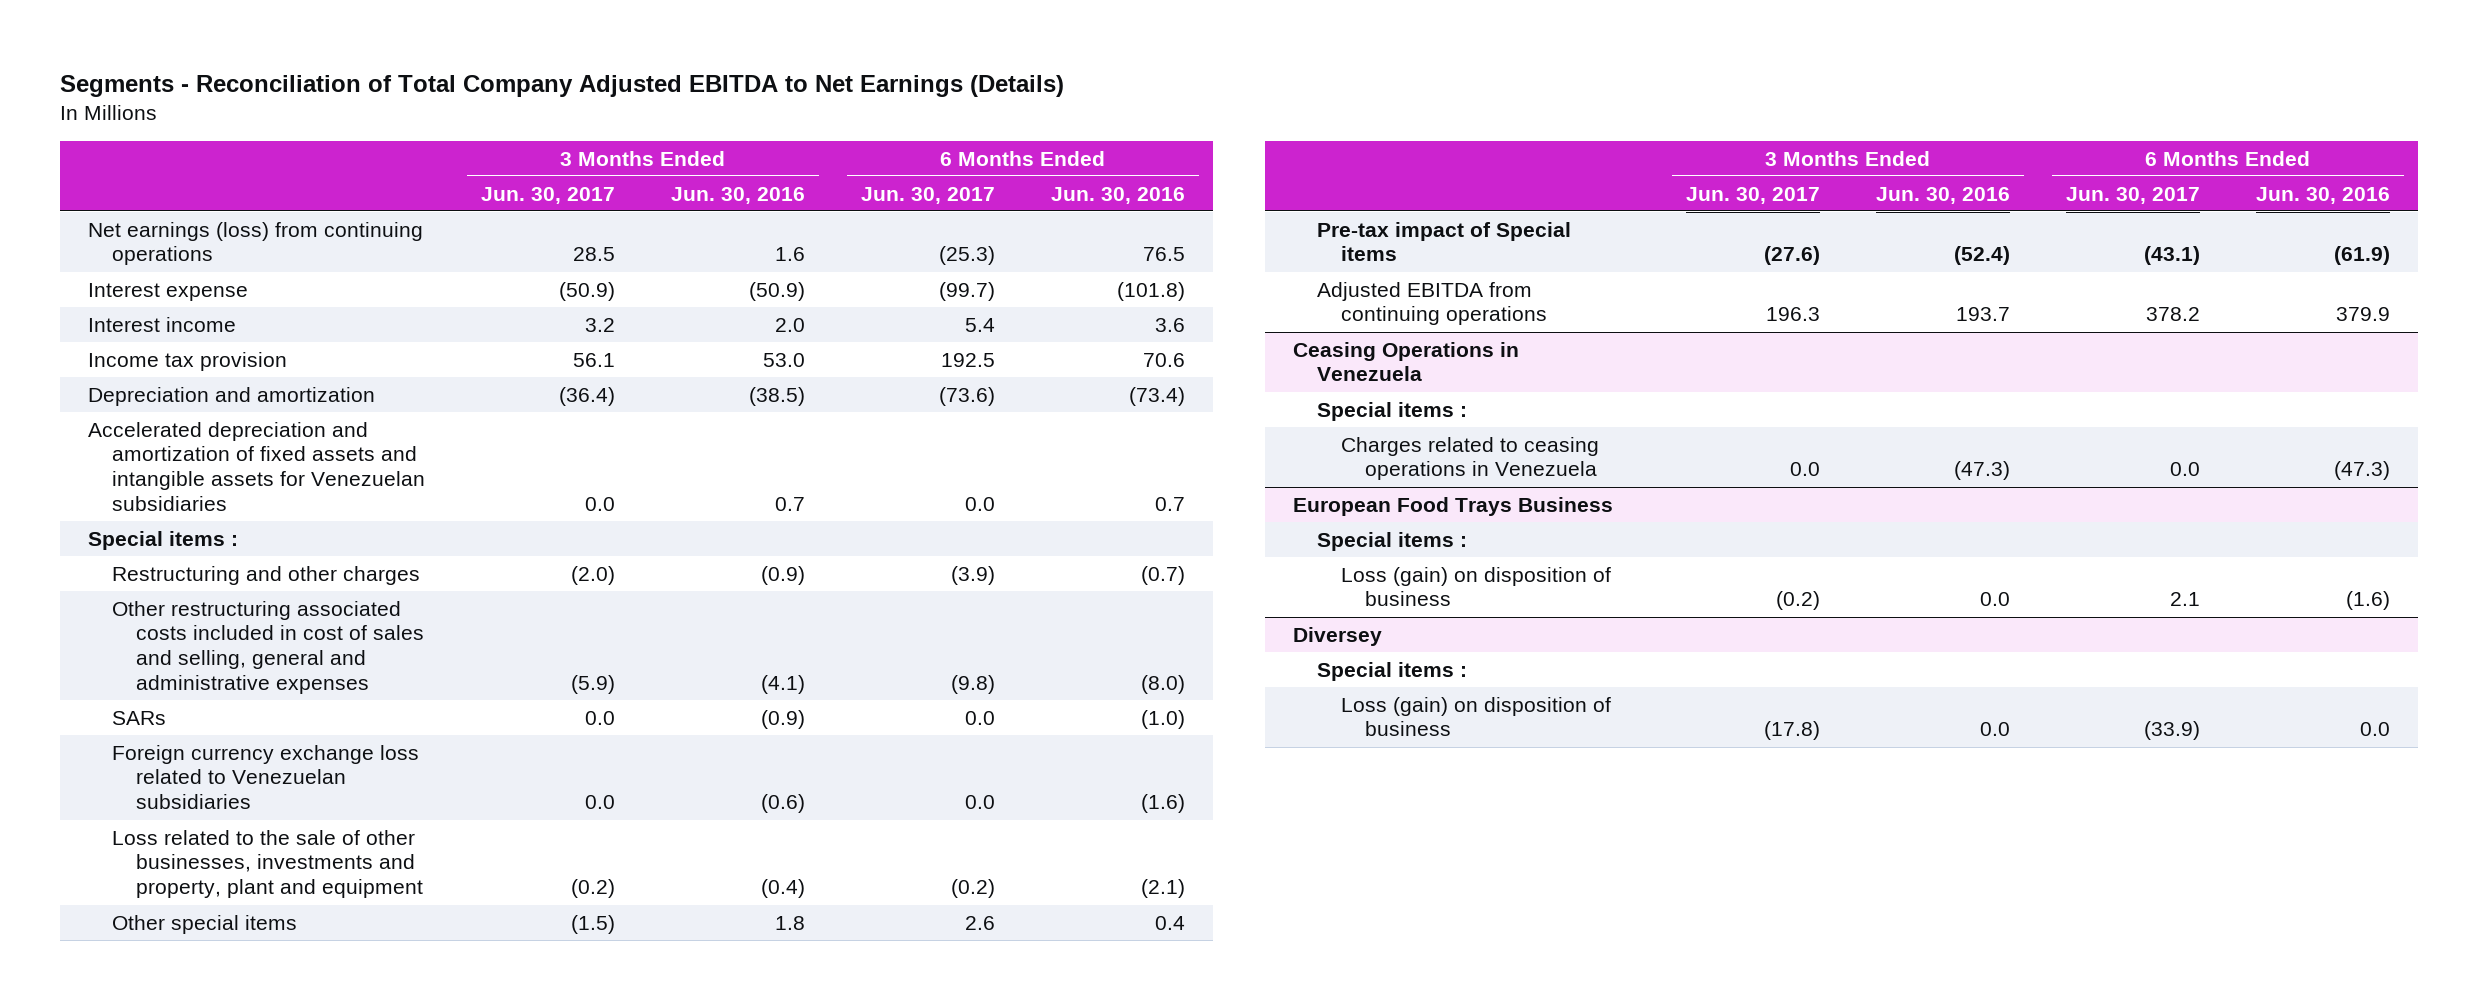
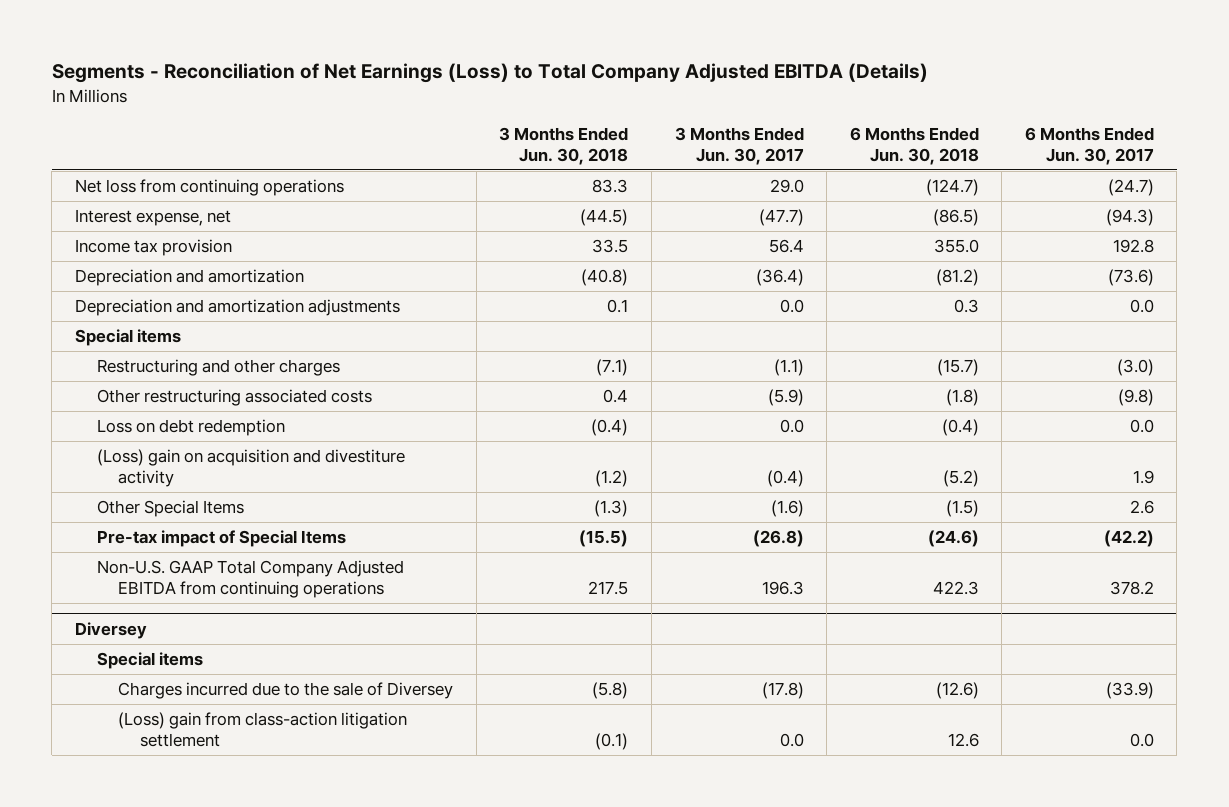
[59,75,1064,98] Segments - Reconciliation of Total Company Adjusted EBITDA to Net Earnings (Details) -> [51,63,928,84] Segments - Reconciliation of Net Earnings (Loss) to Total Company Adjusted EBITDA (Details)
[670,186,805,204] Jun. 30, 2016 -> none
[1050,186,1185,204] Jun. 30, 2016 -> none
none -> [499,126,629,165] 3 Months Ended Jun. 30, 2018
none -> [849,126,979,165] 6 Months Ended Jun. 30, 2018
[87,316,236,332] Interest income -> none
[87,221,423,266] Net earnings (loss) from continuing operations -> [74,179,344,197] Net loss from continuing operations
[572,247,615,262] 28.5 -> [769,179,804,194] 29.0
[938,246,995,266] (25.3) -> [1107,179,1154,197] (24.7)
[87,282,248,301] Interest expense -> [74,209,231,227] Interest expense, net
[558,281,615,301] (50.9) -> [758,209,804,227] (47.7)
[938,281,995,301] (99.7) -> [1105,209,1154,227] (94.3)
[572,352,615,367] 56.1 -> [768,239,804,254] 56.4
[940,352,995,367] 192.5 -> [1112,239,1154,254] 192.8
[111,710,166,725] SARs -> none
[111,744,419,810] Foreign currency exchange loss related to Venezuelan subsidiaries -> none
[111,829,423,899] Loss related to the sale of other businesses, investments and property, plant and equipment -> none
[1292,341,1519,382] Ceasing Operations in Venezuela -> none
[1316,401,1467,421] Special items : -> none
[1340,436,1599,481] Charges related to ceasing operations in Venezuela -> none
[1292,496,1613,516] European Food Trays Business -> none
[1316,531,1467,551] Special items : -> none
[1340,566,1611,607] Loss (gain) on disposition of business -> none
[87,421,425,512] Accelerated depreciation and amortization of fixed assets and intangible assets for Venezuelan subsidiaries -> [74,299,400,317] Depreciation and amortization adjustments
[87,530,238,550] Special items : -> [74,329,181,347] Special items
[570,565,615,585] (2.0) -> [773,359,804,377] (1.1)
[950,565,995,585] (3.9) -> [1116,359,1154,377] (3.0)
[111,600,424,695] Other restructuring associated costs included in cost of sales and selling, general and administrative expenses -> [96,389,372,407] Other restructuring associated costs
none -> [96,419,285,437] Loss on debt redemption
none -> [96,449,405,487] (Loss) gain on acquisition and divestiture activity
[111,914,297,934] Other special items -> [96,500,244,518] Other Special Items
[570,914,615,934] (1.5) -> [770,500,804,518] (1.6)
[1316,221,1571,262] Pre-tax impact of Special items -> [96,530,346,548] Pre-tax impact of Special Items
[1763,246,1820,266] (27.6) -> [752,530,804,548] (26.8)
[2143,246,2200,266] (43.1) -> [1103,530,1154,548] (42.2)
[1316,281,1547,326] Adjusted EBITDA from continuing operations -> [96,560,404,598] Non-U.S. GAAP Total Company Adjusted EBITDA from continuing operations
[1316,661,1467,681] Special items : -> [96,652,203,670] Special items
[1340,696,1611,737] Loss (gain) on disposition of business -> [118,682,454,700] Charges incurred due to the sale of Diversey
none -> [118,712,408,747] (Loss) gain from class-action litigation settlement

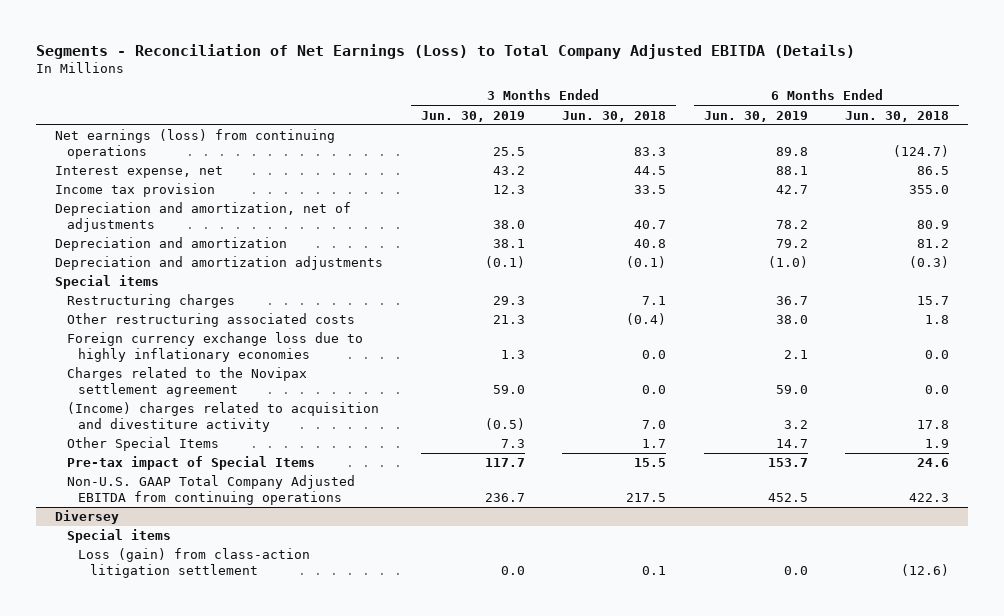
[674,126,804,165] 3 Months Ended Jun. 30, 2017 -> none
[1024,126,1154,165] 6 Months Ended Jun. 30, 2017 -> none
none -> [420,110,525,122] Jun. 30, 2019
none -> [703,110,808,122] Jun. 30, 2019
[74,179,344,197] Net loss from continuing operations -> [55,129,336,159] Net earnings (loss) from continuing operations
[580,209,629,227] (44.5) -> [634,166,667,176] 44.5
[932,209,979,227] (86.5) -> [917,166,950,176] 86.5
none -> [55,202,352,232] Depreciation and amortization, net of adjustments
[581,269,629,287] (40.8) -> [634,239,667,249] 40.8
[935,269,979,287] (81.2) -> [917,239,950,249] 81.2
[607,299,629,314] 0.1 -> [626,256,667,269] (0.1)
[953,299,979,314] 0.3 -> [909,256,950,269] (0.3)
[96,419,285,437] Loss on debt redemption -> none
[96,359,340,377] Restructuring and other charges -> [66,294,235,309] Restructuring charges
[596,359,629,377] (7.1) -> [642,296,667,306] 7.1
[936,359,979,377] (15.7) -> [917,296,950,306] 15.7
[603,389,629,404] 0.4 -> [626,313,667,326] (0.4)
[945,389,979,407] (1.8) -> [925,315,950,325] 1.8
none -> [66,332,363,362] Foreign currency exchange loss due to highly inflationary economies
none -> [66,367,307,397] Charges related to the Novipax settlement agreement
[96,449,405,487] (Loss) gain on acquisition and divestiture activity -> [66,402,379,432] (Income) charges related to acquisition and divestiture activity
[595,469,629,487] (1.2) -> [642,419,667,429] 7.0
[942,469,979,487] (5.2) -> [917,419,950,429] 17.8
[594,500,629,518] (1.3) -> [642,439,667,449] 1.7
[945,500,979,518] (1.5) -> [925,439,950,449] 1.9
[579,530,629,548] (15.5) -> [634,458,667,468] 15.5
[927,530,979,548] (24.6) -> [917,458,950,468] 24.6
[118,682,454,700] Charges incurred due to the sale of Diversey -> none
[118,712,408,747] (Loss) gain from class-action litigation settlement -> [78,548,311,578] Loss (gain) from class-action litigation settlement
[595,732,629,750] (0.1) -> [642,565,667,575] 0.1
[947,732,979,747] 12.6 -> [901,563,950,576] (12.6)

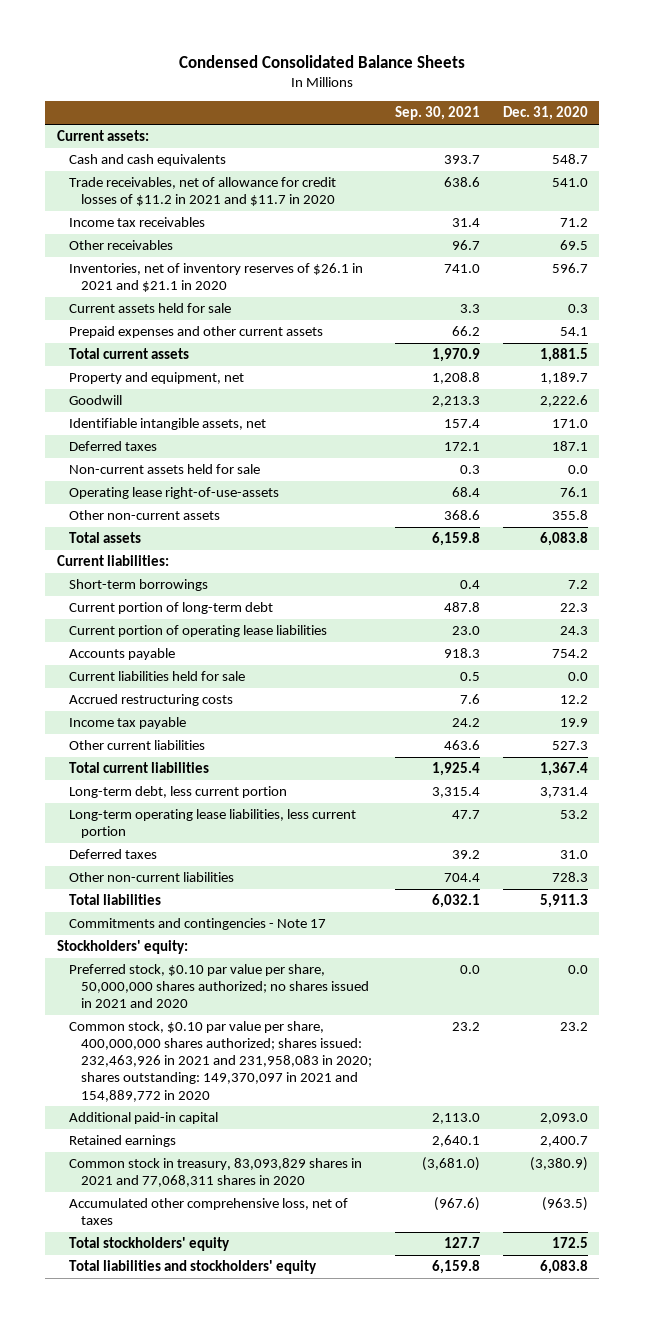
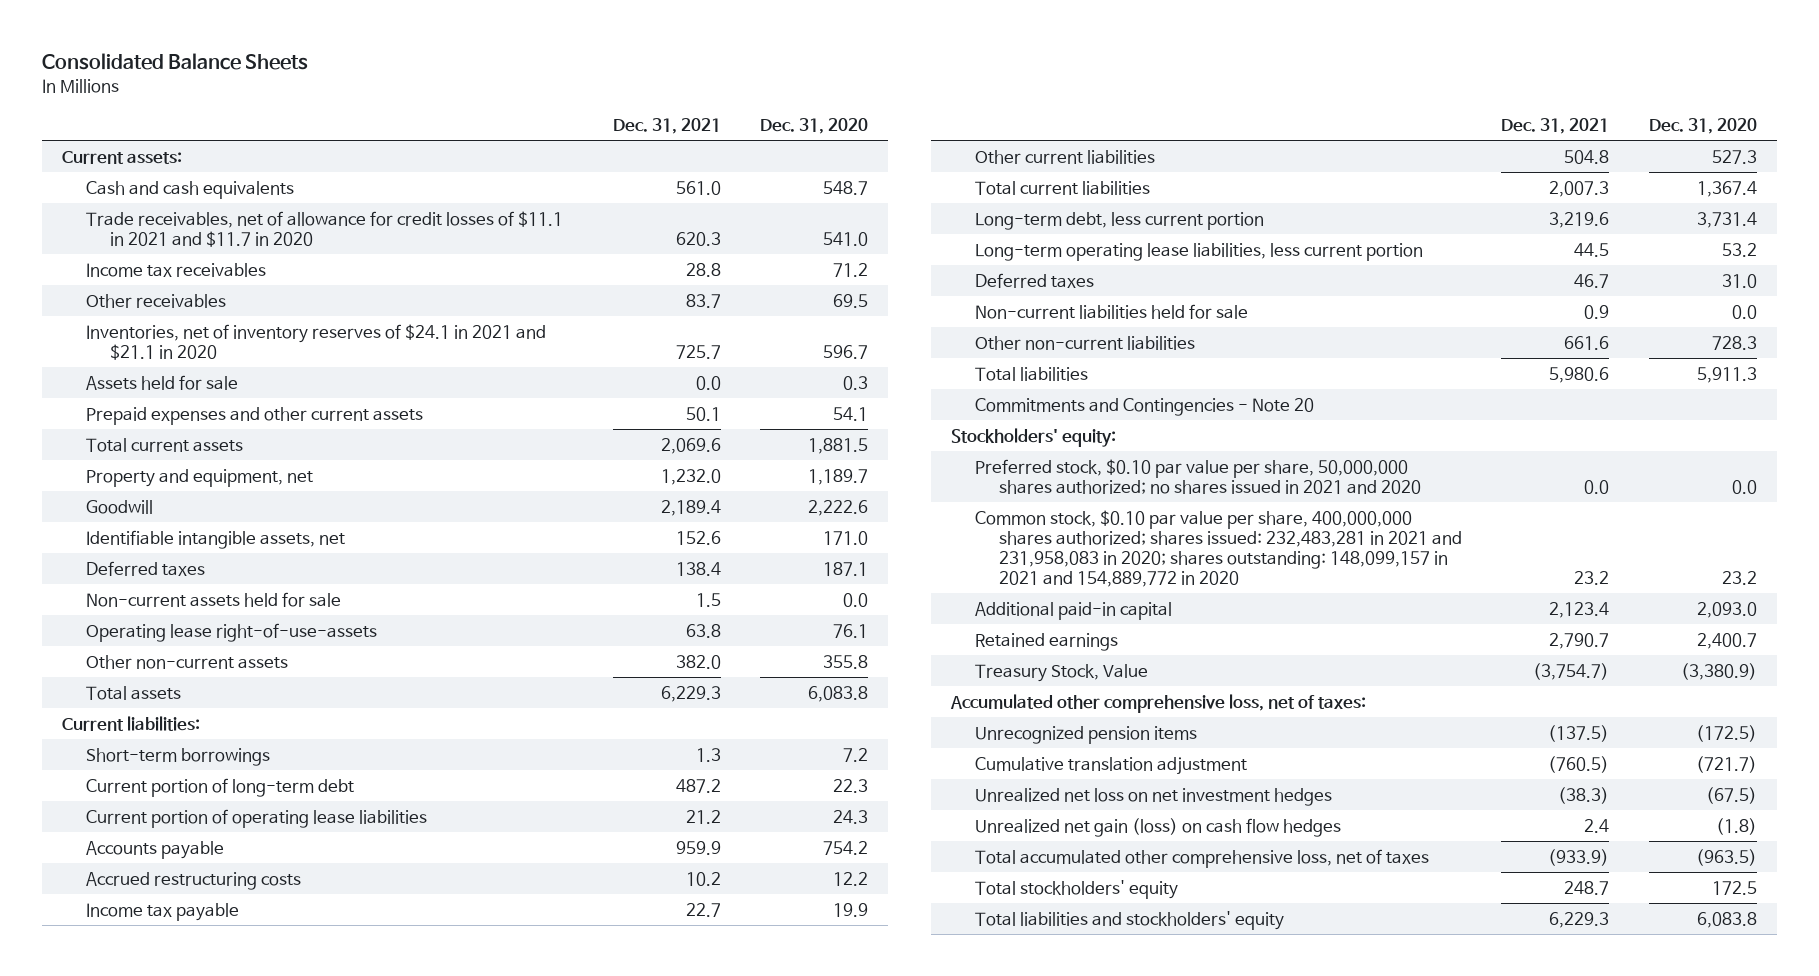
[179,54,466,68] Condensed Consolidated Balance Sheets -> [42,52,309,70] Consolidated Balance Sheets
[394,106,480,121] Sep. 30, 2021 -> none
none -> [612,117,721,134] Dec. 31, 2021
[68,177,336,207] Trade receivables, net of allowance for credit losses of $11.2 in 2021 and $11.7 in 2020 -> [85,210,563,247] Trade receivables, net of allowance for credit losses of $11.1 in 2021 and $11.7 in 2020
[68,263,363,293] Inventories, net of inventory reserves of $26.1 in 2021 and $21.1 in 2020 -> [85,323,546,360] Inventories, net of inventory reserves of $24.1 in 2021 and $21.1 in 2020
[68,303,231,314] Current assets held for sale -> [85,374,238,390] Assets held for sale
[68,671,245,682] Current liabilities held for sale -> none
none -> [974,303,1248,319] Non-current liabilities held for sale
[68,918,326,931] Commitments and contingencies - Note 17 -> [974,397,1314,416] Commitments and Contingencies - Note 20
[68,1021,372,1102] Common stock, $0.10 par value per share, 400,000,000 shares authorized; shares issued: 232,463,926 in 2021 and 231,958,083 in 2020; shares outstanding: 149,370,097 in 2021 and 154,889,772 in 2020 -> [974,509,1462,587] Common stock, $0.10 par value per share, 400,000,000 shares authorized; shares issued: 232,483,281 in 2021 and 231,958,083 in 2020; shares outstanding: 148,099,157 in 2021 and 154,889,772 in 2020
[68,1158,362,1188] Common stock in treasury, 83,093,829 shares in 2021 and 77,068,311 shares in 2020 -> [974,663,1148,682] Treasury Stock, Value
none -> [949,693,1366,713] Accumulated other comprehensive loss, net of taxes:
none -> [974,725,1197,744] Unrecognized pension items
none -> [974,756,1247,775] Cumulative translation adjustment
none -> [974,787,1332,806] Unrealized net loss on net investment hedges
none -> [974,817,1341,837] Unrealized net gain (loss) on cash flow hedges
[68,1198,348,1226] Accumulated other comprehensive loss, net of taxes -> [974,848,1429,868] Total accumulated other comprehensive loss, net of taxes

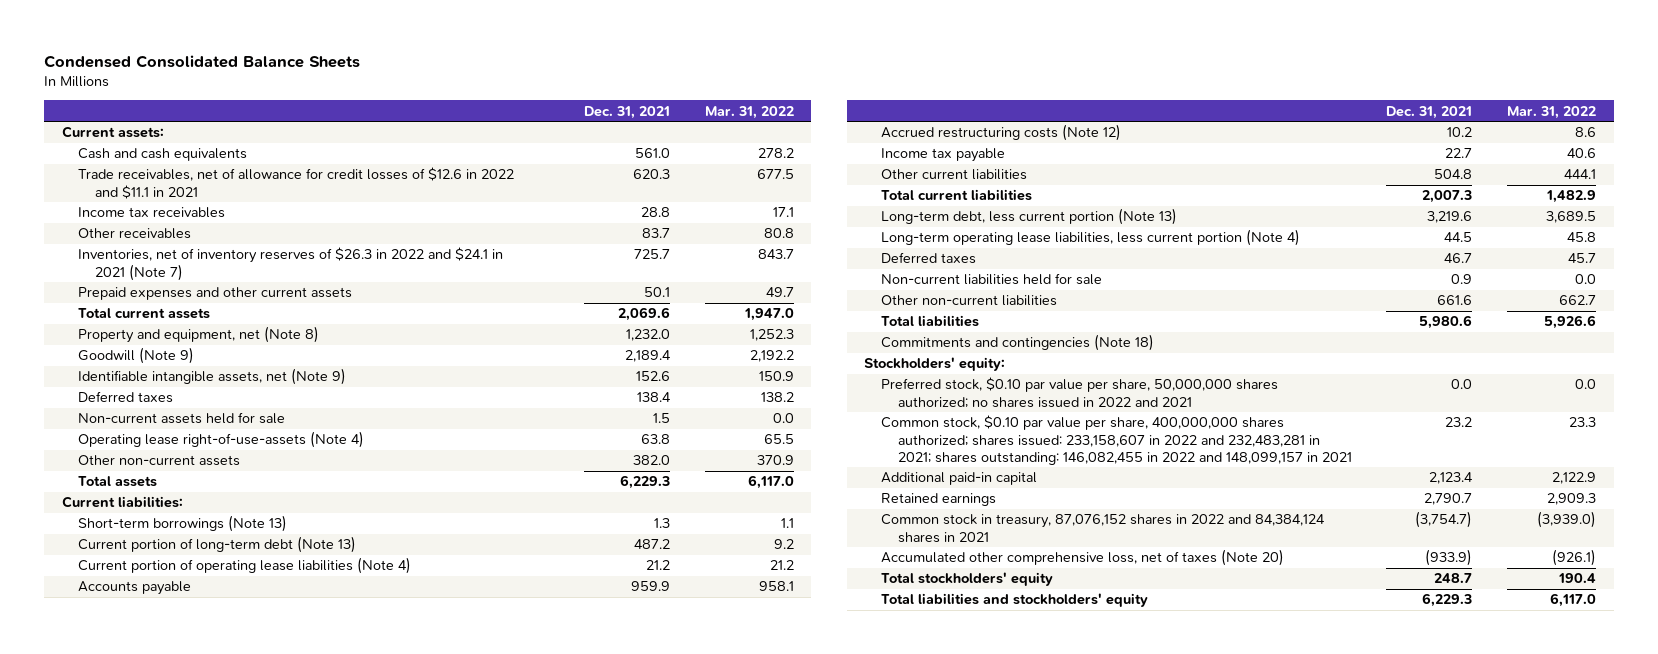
[42,52,309,70] Consolidated Balance Sheets -> [44,54,361,68] Condensed Consolidated Balance Sheets
[760,117,869,134] Dec. 31, 2020 -> none
none -> [704,105,794,119] Mar. 31, 2022
[85,210,563,247] Trade receivables, net of allowance for credit losses of $11.1 in 2021 and $11.7 in 2020 -> [78,167,515,199] Trade receivables, net of allowance for credit losses of $12.6 in 2022 and $11.1 in 2021
[85,374,238,390] Assets held for sale -> none
[85,323,546,360] Inventories, net of inventory reserves of $24.1 in 2021 and $21.1 in 2020 -> [78,247,504,281] Inventories, net of inventory reserves of $26.3 in 2022 and $24.1 in 2021 (Note 7)
[85,468,313,487] Property and equipment, net -> [78,326,320,344] Property and equipment, net (Note 8)
[85,499,153,514] Goodwill -> [78,347,195,365] Goodwill (Note 9)
[85,529,345,549] Identifiable intangible assets, net -> [78,368,347,386] Identifiable intangible assets, net (Note 9)
[85,622,377,642] Operating lease right-of-use-assets -> [78,431,365,449] Operating lease right-of-use-assets (Note 4)
[85,747,270,766] Short-term borrowings -> [78,515,288,533] Short-term borrowings (Note 13)
[85,777,354,797] Current portion of long-term debt -> [78,536,357,554] Current portion of long-term debt (Note 13)
[85,808,427,828] Current portion of operating lease liabilities -> [78,557,412,575] Current portion of operating lease liabilities (Note 4)
[85,871,301,890] Accrued restructuring costs -> [881,124,1122,142] Accrued restructuring costs (Note 12)
[974,211,1264,230] Long-term debt, less current portion -> [881,208,1178,226] Long-term debt, less current portion (Note 13)
[974,242,1423,261] Long-term operating lease liabilities, less current portion -> [881,229,1301,247] Long-term operating lease liabilities, less current portion (Note 4)
[974,397,1314,416] Commitments and Contingencies - Note 20 -> [881,334,1155,352] Commitments and contingencies (Note 18)
[974,458,1421,494] Preferred stock, $0.10 par value per share, 50,000,000 shares authorized; no shares issued in 2021 and 2020 -> [881,377,1279,408] Preferred stock, $0.10 par value per share, 50,000,000 shares authorized; no shares issued in 2022 and 2021
[974,509,1462,587] Common stock, $0.10 par value per share, 400,000,000 shares authorized; shares issued: 232,483,281 in 2021 and 231,958,083 in 2020; shares outstanding: 148,099,157 in 2021 and 154,889,772 in 2020 -> [881,415,1352,465] Common stock, $0.10 par value per share, 400,000,000 shares authorized; shares issued: 233,158,607 in 2022 and 232,483,281 in 2021; shares outstanding: 146,082,455 in 2022 and 148,099,157 in 2021
[949,693,1366,713] Accumulated other comprehensive loss, net of taxes: -> none
[974,725,1197,744] Unrecognized pension items -> none
[974,756,1247,775] Cumulative translation adjustment -> none
[974,787,1332,806] Unrealized net loss on net investment hedges -> none
[974,817,1341,837] Unrealized net gain (loss) on cash flow hedges -> none
[974,663,1148,682] Treasury Stock, Value -> [881,514,1326,543] Common stock in treasury, 87,076,152 shares in 2022 and 84,384,124 shares in 2021
[974,848,1429,868] Total accumulated other comprehensive loss, net of taxes -> [881,549,1285,567] Accumulated other comprehensive loss, net of taxes (Note 20)

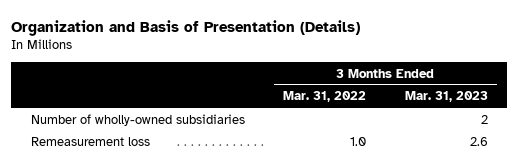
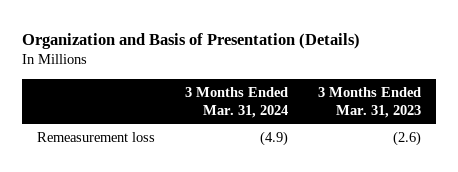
[283,91,367,103] Mar. 31, 2022 -> none
none -> [185,86,289,119] 3 Months Ended Mar. 31, 2024
[30,113,245,126] Number of wholly-owned subsidiaries -> none
[469,136,488,146] 2.6 -> [393,130,422,146] (2.6)

